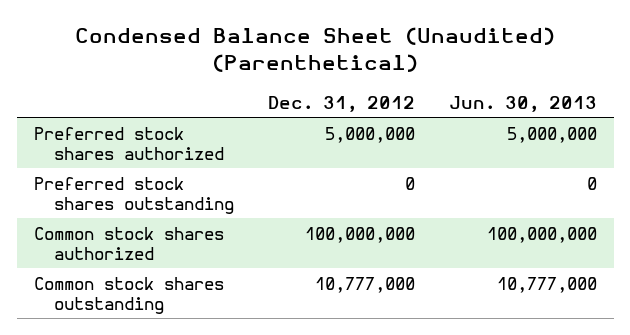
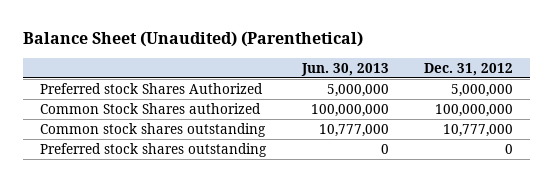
[75,27,556,72] Condensed Balance Sheet (Unaudited) (Parenthetical) -> [22,31,363,48] Balance Sheet (Unaudited) (Parenthetical)
[33,126,224,160] Preferred stock shares authorized -> [40,82,264,94] Preferred stock Shares Authorized
[33,226,224,260] Common stock shares authorized -> [40,102,262,114] Common Stock Shares authorized
[33,176,234,214] Preferred stock shares outstanding -> [40,142,268,157] Preferred stock shares outstanding

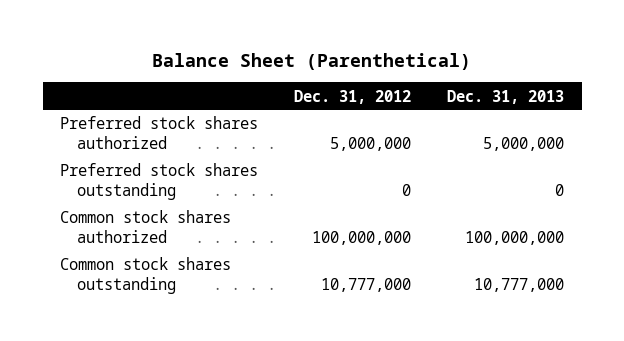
[22,31,363,48] Balance Sheet (Unaudited) (Parenthetical) -> [152,52,472,70] Balance Sheet (Parenthetical)
[300,62,389,76] Jun. 30, 2013 -> none
none -> [446,89,564,104] Dec. 31, 2013
[40,102,262,114] Common Stock Shares authorized -> none
[40,82,264,94] Preferred stock Shares Authorized -> [60,116,259,150] Preferred stock shares authorized
none -> [60,210,232,244] Common stock shares authorized
[40,122,267,137] Common stock shares outstanding -> [60,257,232,295] Common stock shares outstanding

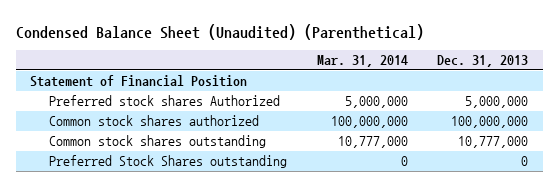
[152,52,472,70] Balance Sheet (Parenthetical) -> [15,23,424,40] Condensed Balance Sheet (Unaudited) (Parenthetical)
[294,89,412,104] Dec. 31, 2012 -> none
none -> [316,55,408,68] Mar. 31, 2014
[60,163,259,201] Preferred stock shares outstanding -> none
none -> [30,75,248,88] Statement of Financial Position
[60,116,259,150] Preferred stock shares authorized -> [49,95,281,107] Preferred stock shares Authorized
none -> [49,155,288,169] Preferred Stock Shares outstanding

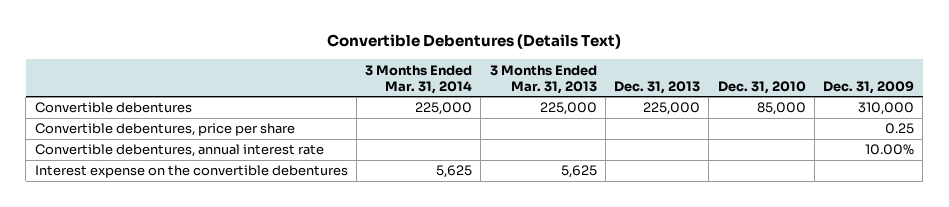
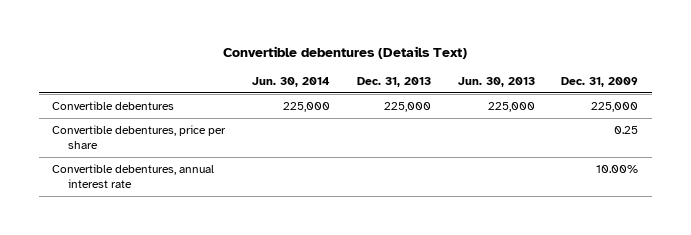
[327,34,622,50] Convertible Debentures (Details Text) -> [223,46,468,60] Convertible debentures (Details Text)
[365,64,473,94] 3 Months Ended Mar. 31, 2014 -> none
[489,64,597,94] 3 Months Ended Mar. 31, 2013 -> none
[717,80,806,94] Dec. 31, 2010 -> none
none -> [252,76,331,87] Jun. 30, 2014
none -> [457,76,535,87] Jun. 30, 2013
[858,102,915,116] 310,000 -> [591,101,639,112] 225,000
[34,165,348,179] Interest expense on the convertible debentures -> none

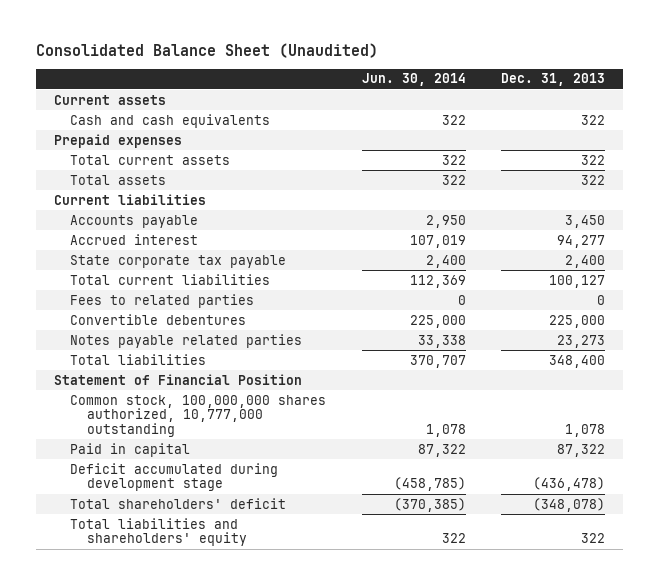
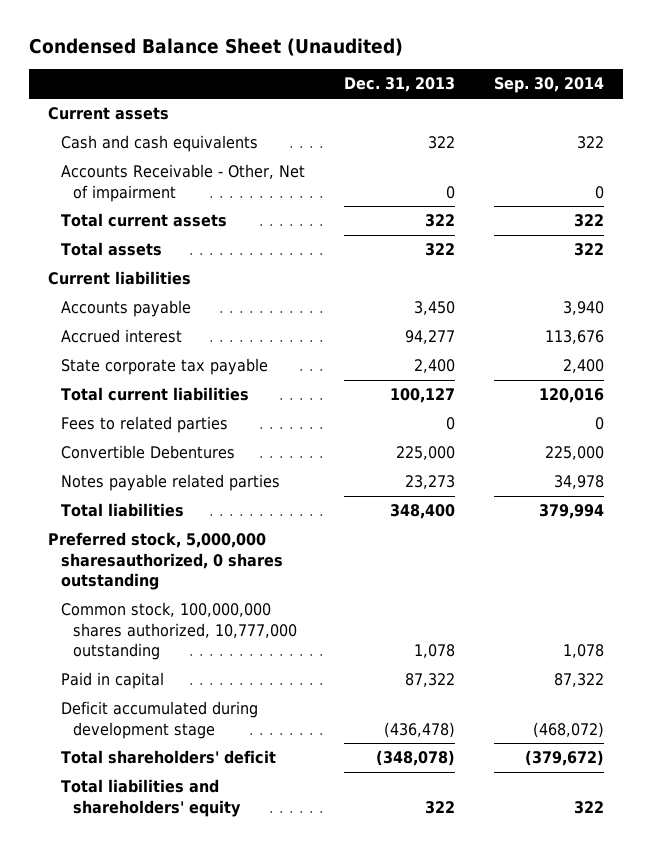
[36,43,379,59] Consolidated Balance Sheet (Unaudited) -> [28,38,403,57] Condensed Balance Sheet (Unaudited)
[361,73,466,87] Jun. 30, 2014 -> none
none -> [493,77,604,94] Sep. 30, 2014
[53,133,182,148] Prepaid expenses -> none
none -> [60,164,305,202] Accounts Receivable - Other, Net of impairment
[70,313,247,325] Convertible debentures -> [60,445,235,460] Convertible Debentures
[53,373,302,385] Statement of Financial Position -> [48,532,283,590] Preferred stock, 5,000,000 sharesauthorized, 0 shares outstanding

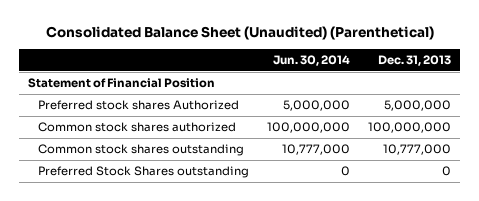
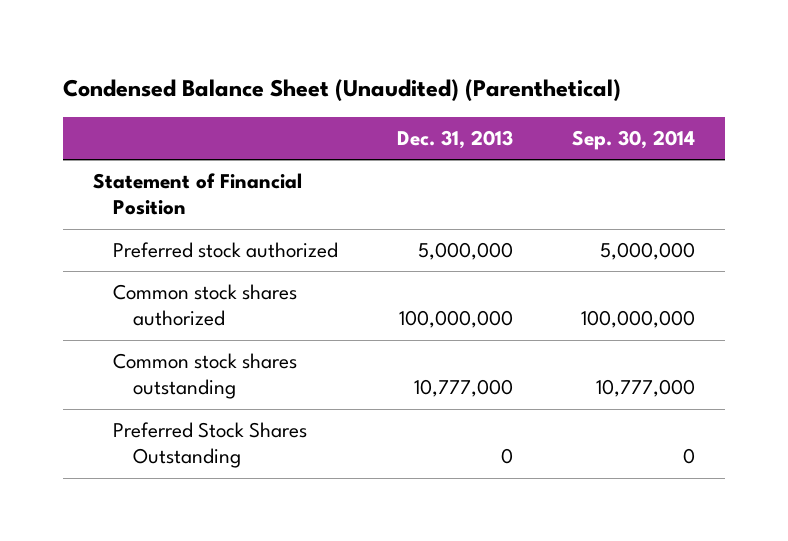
[45,26,434,41] Consolidated Balance Sheet (Unaudited) (Parenthetical) -> [63,78,622,101] Condensed Balance Sheet (Unaudited) (Parenthetical)
[273,55,351,67] Jun. 30, 2014 -> none
none -> [572,129,696,150] Sep. 30, 2014
[38,100,240,111] Preferred stock shares Authorized -> [112,242,338,259] Preferred stock authorized
[38,166,250,179] Preferred Stock Shares outstanding -> [112,422,307,469] Preferred Stock Shares Outstanding

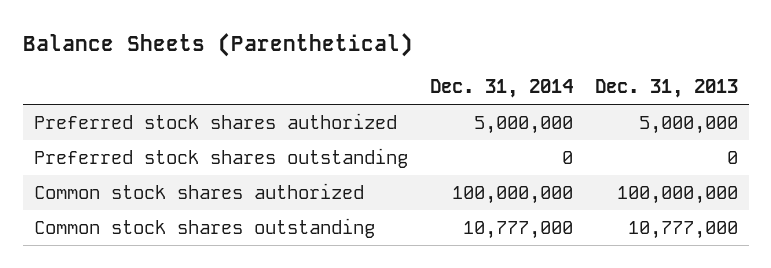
[63,78,622,101] Condensed Balance Sheet (Unaudited) (Parenthetical) -> [22,33,413,58] Balance Sheets (Parenthetical)
[572,129,696,150] Sep. 30, 2014 -> none
none -> [429,79,573,99] Dec. 31, 2014
[92,173,302,216] Statement of Financial Position -> none
[112,242,338,259] Preferred stock authorized -> [33,112,397,129] Preferred stock shares authorized
none -> [33,147,408,168] Preferred stock shares outstanding
[112,422,307,469] Preferred Stock Shares Outstanding -> none

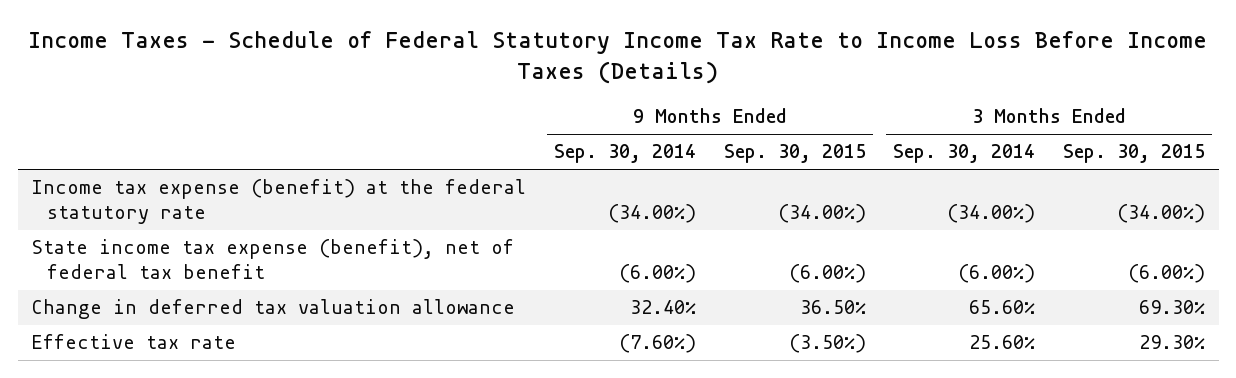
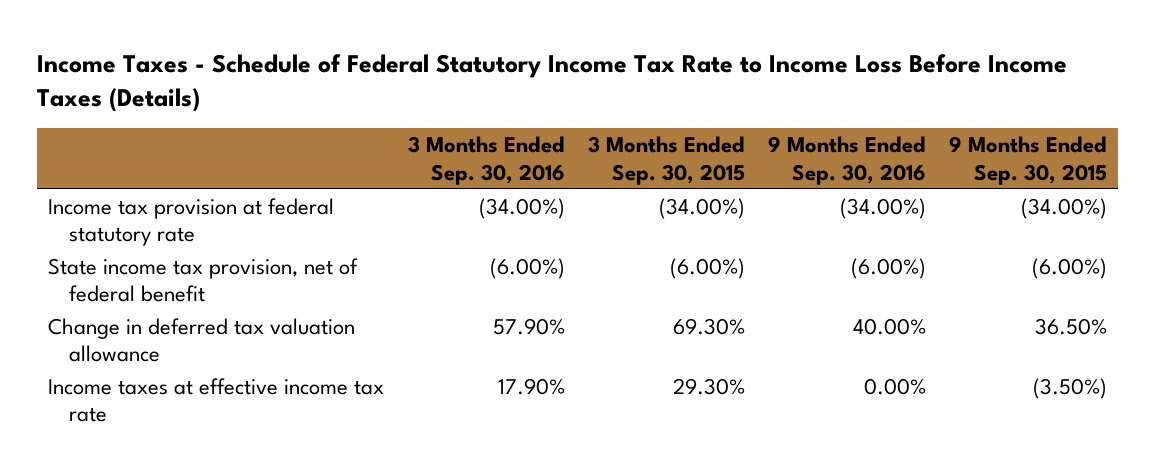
[553,144,696,164] Sep. 30, 2014 -> none
[893,144,1036,164] Sep. 30, 2014 -> none
none -> [407,136,565,185] 3 Months Ended Sep. 30, 2016
none -> [767,136,926,185] 9 Months Ended Sep. 30, 2016
[31,179,527,225] Income tax expense (benefit) at the federal statutory rate -> [48,197,335,247] Income tax provision at federal statutory rate
[31,239,515,280] State income tax expense (benefit), net of federal tax benefit -> [48,257,359,303] State income tax provision, net of federal benefit
[31,334,237,350] Effective tax rate -> [48,377,385,423] Income taxes at effective income tax rate

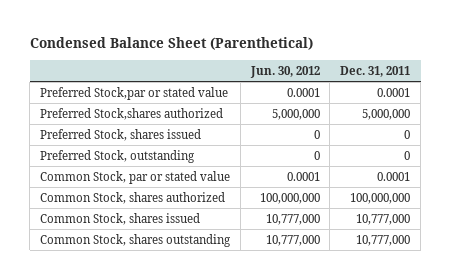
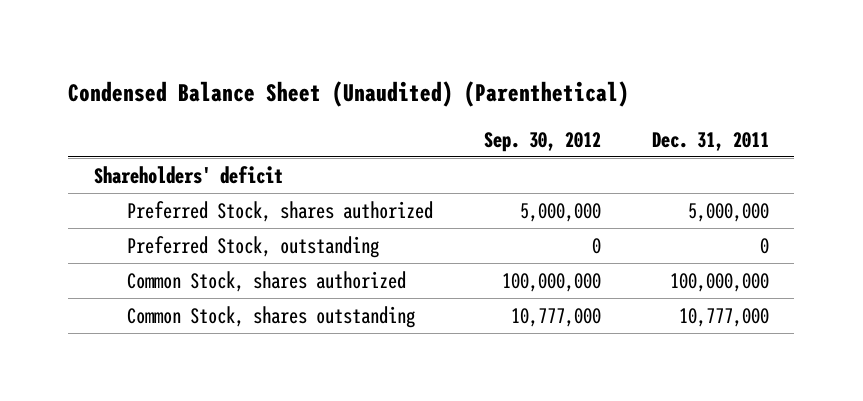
[29,37,313,51] Condensed Balance Sheet (Parenthetical) -> [68,80,630,107] Condensed Balance Sheet (Unaudited) (Parenthetical)
[249,65,320,78] Jun. 30, 2012 -> none
none -> [483,131,601,152] Sep. 30, 2012
[40,86,229,100] Preferred Stock,par or stated value -> none
[40,128,202,141] Preferred Stock, shares issued -> none
none -> [93,165,283,184] Shareholders' deficit
[40,107,224,120] Preferred Stock,shares authorized -> [126,200,433,222] Preferred Stock, shares authorized
[40,170,231,184] Common Stock, par or stated value -> none
[40,212,201,225] Common Stock, shares issued -> none

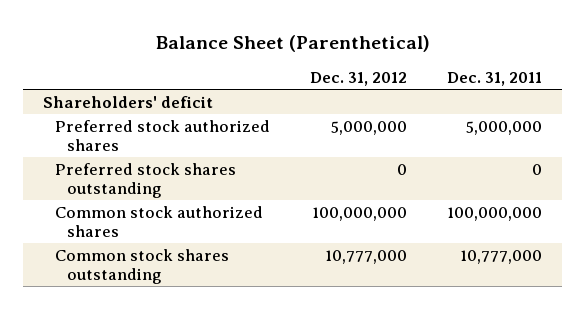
[68,80,630,107] Condensed Balance Sheet (Unaudited) (Parenthetical) -> [155,34,430,52] Balance Sheet (Parenthetical)
[483,131,601,152] Sep. 30, 2012 -> none
none -> [310,72,408,87] Dec. 31, 2012
[126,200,433,222] Preferred Stock, shares authorized -> [55,119,271,151] Preferred stock authorized shares
[126,235,379,258] Preferred Stock, outstanding -> [55,162,237,198] Preferred stock shares outstanding
[126,270,406,292] Common Stock, shares authorized -> [55,205,264,237] Common stock authorized shares
[126,305,415,328] Common Stock, shares outstanding -> [55,248,230,284] Common stock shares outstanding

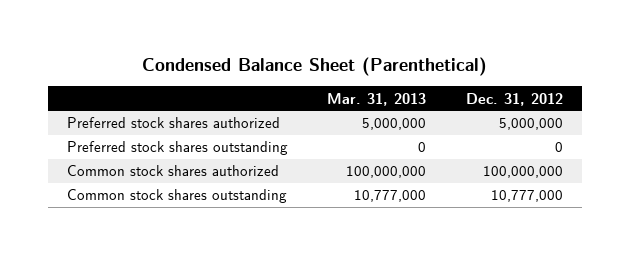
[155,34,430,52] Balance Sheet (Parenthetical) -> [141,57,487,77] Condensed Balance Sheet (Parenthetical)
[447,72,543,87] Dec. 31, 2011 -> none
none -> [327,92,427,106] Mar. 31, 2013
[42,95,213,108] Shareholders' deficit -> none
[55,119,271,151] Preferred stock authorized shares -> [67,117,281,129] Preferred stock shares authorized
[55,205,264,237] Common stock authorized shares -> [67,165,280,177] Common stock shares authorized

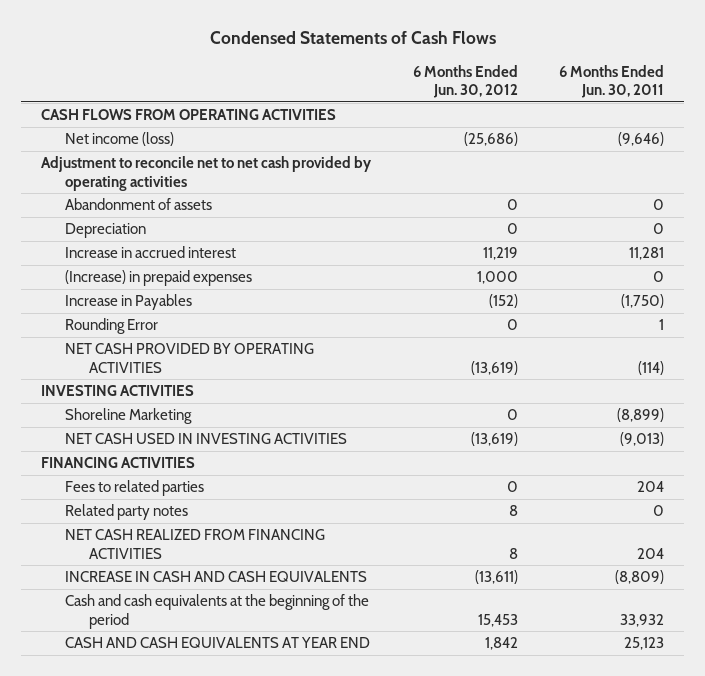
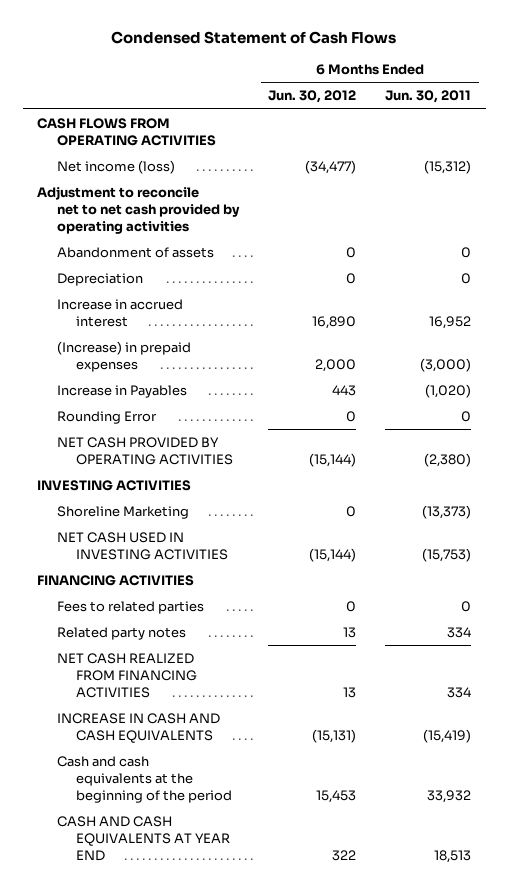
[209,31,496,45] Condensed Statements of Cash Flows -> [111,31,397,45] Condensed Statement of Cash Flows
[463,132,518,147] (25,686) -> [305,159,357,174] (34,477)
[617,132,664,147] (9,646) -> [424,159,472,174] (15,312)
[482,247,518,261] 11,219 -> [312,315,357,329] 16,890
[628,247,664,261] 11,281 -> [429,315,472,329] 16,952
[476,271,518,285] 1,000 -> [315,358,357,372] 2,000
[652,271,664,283] 0 -> [420,357,472,372] (3,000)
[488,294,518,309] (152) -> [332,384,357,396] 443
[620,294,664,309] (1,750) -> [425,383,472,398] (1,020)
[658,319,664,331] 1 -> [461,410,472,422] 0
[470,360,518,375] (13,619) -> [309,452,357,467] (15,144)
[637,360,664,375] (114) -> [424,452,472,467] (2,380)
[616,408,664,423] (8,899) -> [422,504,472,519] (13,373)
[470,432,518,447] (13,619) -> [309,547,357,562] (15,144)
[619,432,664,447] (9,013) -> [422,547,472,562] (15,753)
[636,481,664,493] 204 -> [461,600,472,612] 0
[508,505,518,517] 8 -> [343,626,357,638] 13
[652,505,664,517] 0 -> [447,626,472,638] 334
[508,547,518,559] 8 -> [343,686,357,698] 13
[636,547,664,559] 204 -> [447,686,472,698] 334
[474,570,518,585] (13,611) -> [312,728,357,743] (15,131)
[614,570,664,585] (8,809) -> [423,728,472,743] (15,419)
[484,637,518,651] 1,842 -> [332,849,357,861] 322
[623,637,664,651] 25,123 -> [434,849,472,863] 18,513

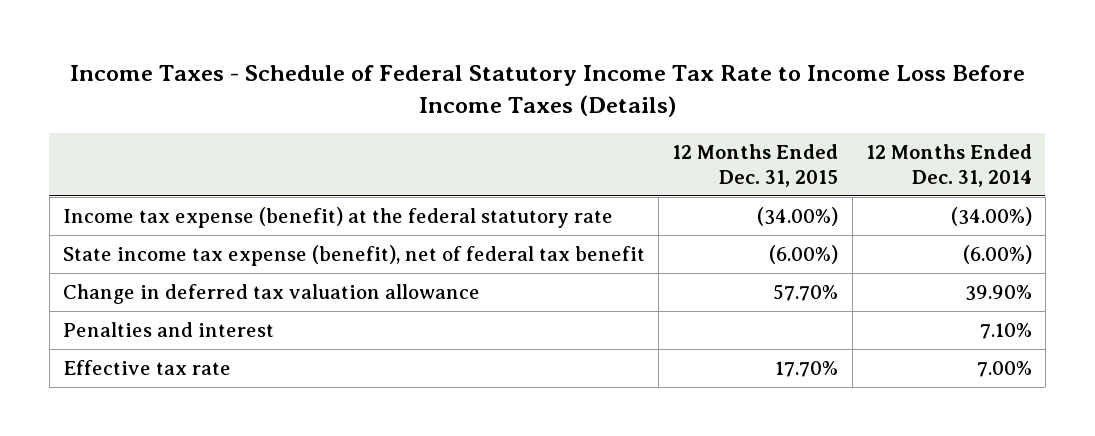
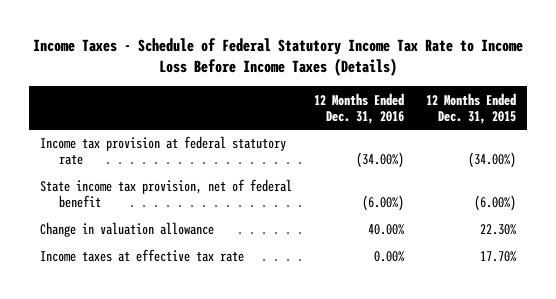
[865,144,1032,188] 12 Months Ended Dec. 31, 2014 -> none
none -> [314,92,405,124] 12 Months Ended Dec. 31, 2016
[63,321,275,337] Penalties and interest -> none
[63,206,614,228] Income tax expense (benefit) at the federal statutory rate -> [40,136,287,166] Income tax provision at federal statutory rate
[63,244,646,266] State income tax expense (benefit), net of federal tax benefit -> [40,179,293,209] State income tax provision, net of federal benefit
[63,283,481,304] Change in deferred tax valuation allowance -> [40,222,215,238] Change in valuation allowance
[773,283,839,301] 57.70% -> [480,224,517,236] 22.30%
[63,359,232,375] Effective tax rate -> [40,249,245,263] Income taxes at effective tax rate

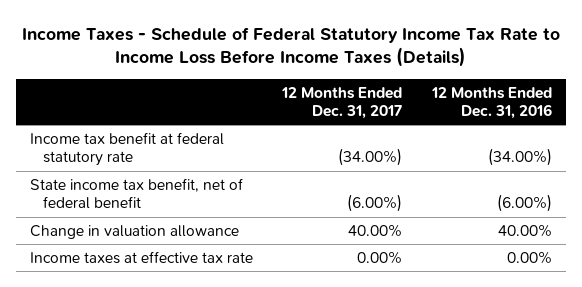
[426,92,517,124] 12 Months Ended Dec. 31, 2015 -> none
none -> [281,86,403,119] 12 Months Ended Dec. 31, 2017
[40,136,287,166] Income tax provision at federal statutory rate -> [30,131,225,167] Income tax benefit at federal statutory rate
[40,179,293,209] State income tax provision, net of federal benefit -> [30,177,244,210] State income tax benefit, net of federal benefit

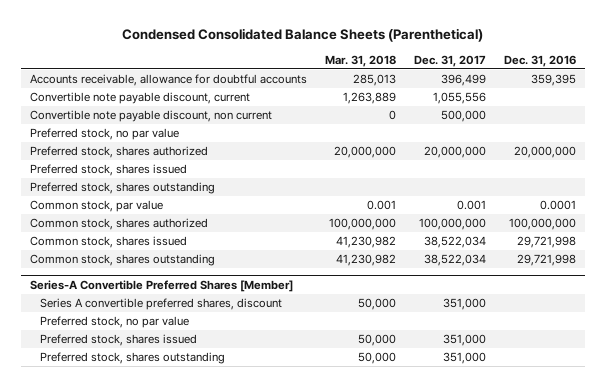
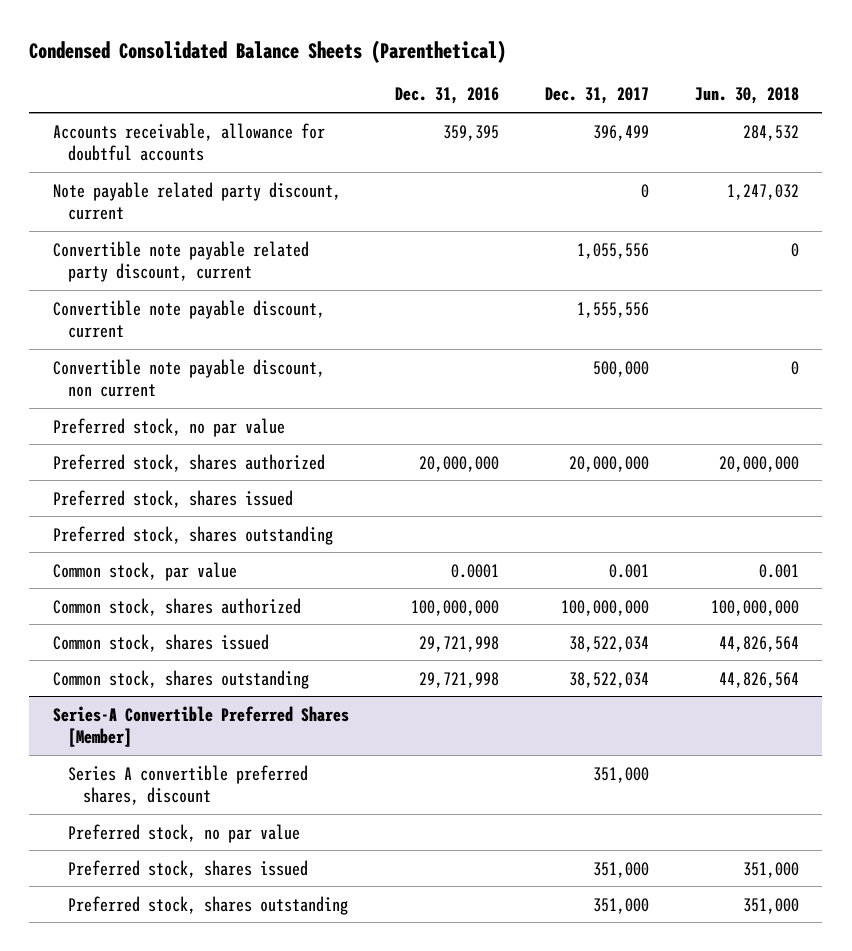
[325,55,397,68] Mar. 31, 2018 -> none
none -> [695,87,800,105] Jun. 30, 2018
none -> [52,181,341,220] Note payable related party discount, current
none -> [52,240,309,282] Convertible note payable related party discount, current
[433,92,487,105] 1,055,556 -> [576,301,649,318] 1,555,556

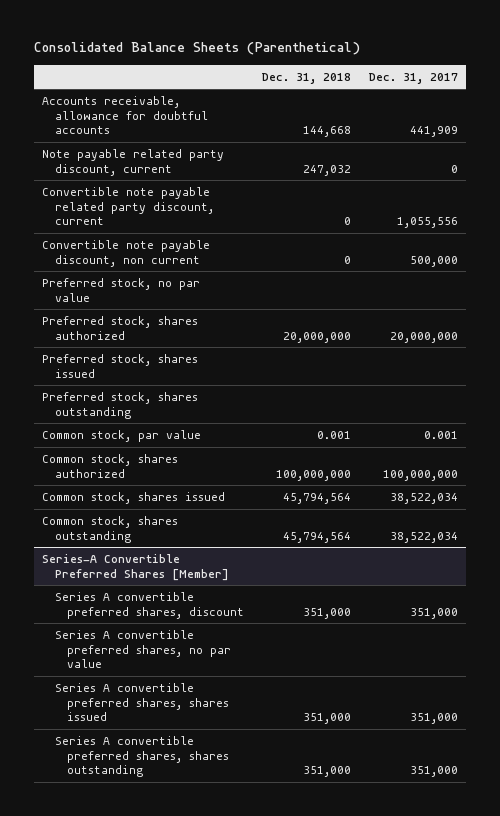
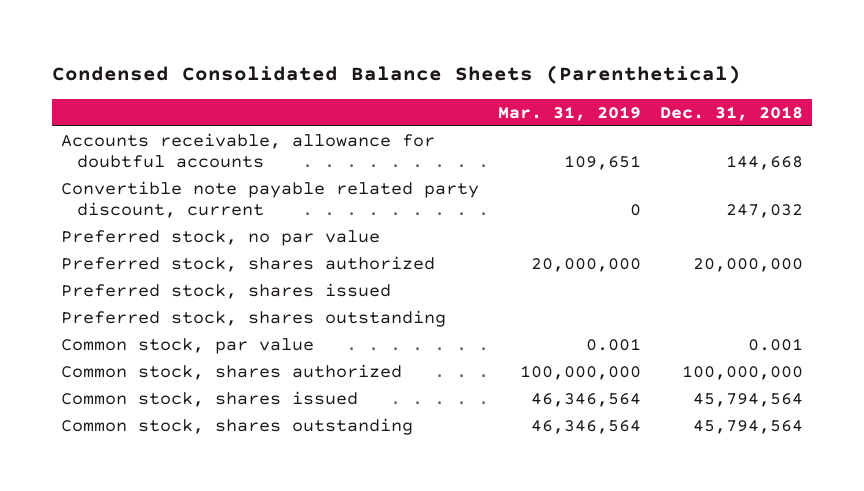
[33,42,360,56] Consolidated Balance Sheets (Parenthetical) -> [51,65,741,85] Condensed Consolidated Balance Sheets (Parenthetical)
[368,72,458,84] Dec. 31, 2017 -> none
none -> [497,105,641,121] Mar. 31, 2019
[42,149,225,176] Note payable related party discount, current -> none
[42,240,211,267] Convertible note payable discount, non current -> none
[344,216,352,225] 0 -> [725,204,803,219] 247,032
[42,554,229,581] Series-A Convertible Preferred Shares [Member] -> none
[54,592,245,619] Series A convertible preferred shares, discount -> none
[54,630,232,668] Series A convertible preferred shares, no par value -> none
[54,683,230,721] Series A convertible preferred shares, shares issued -> none
[54,736,230,777] Series A convertible preferred shares, shares outstanding -> none

